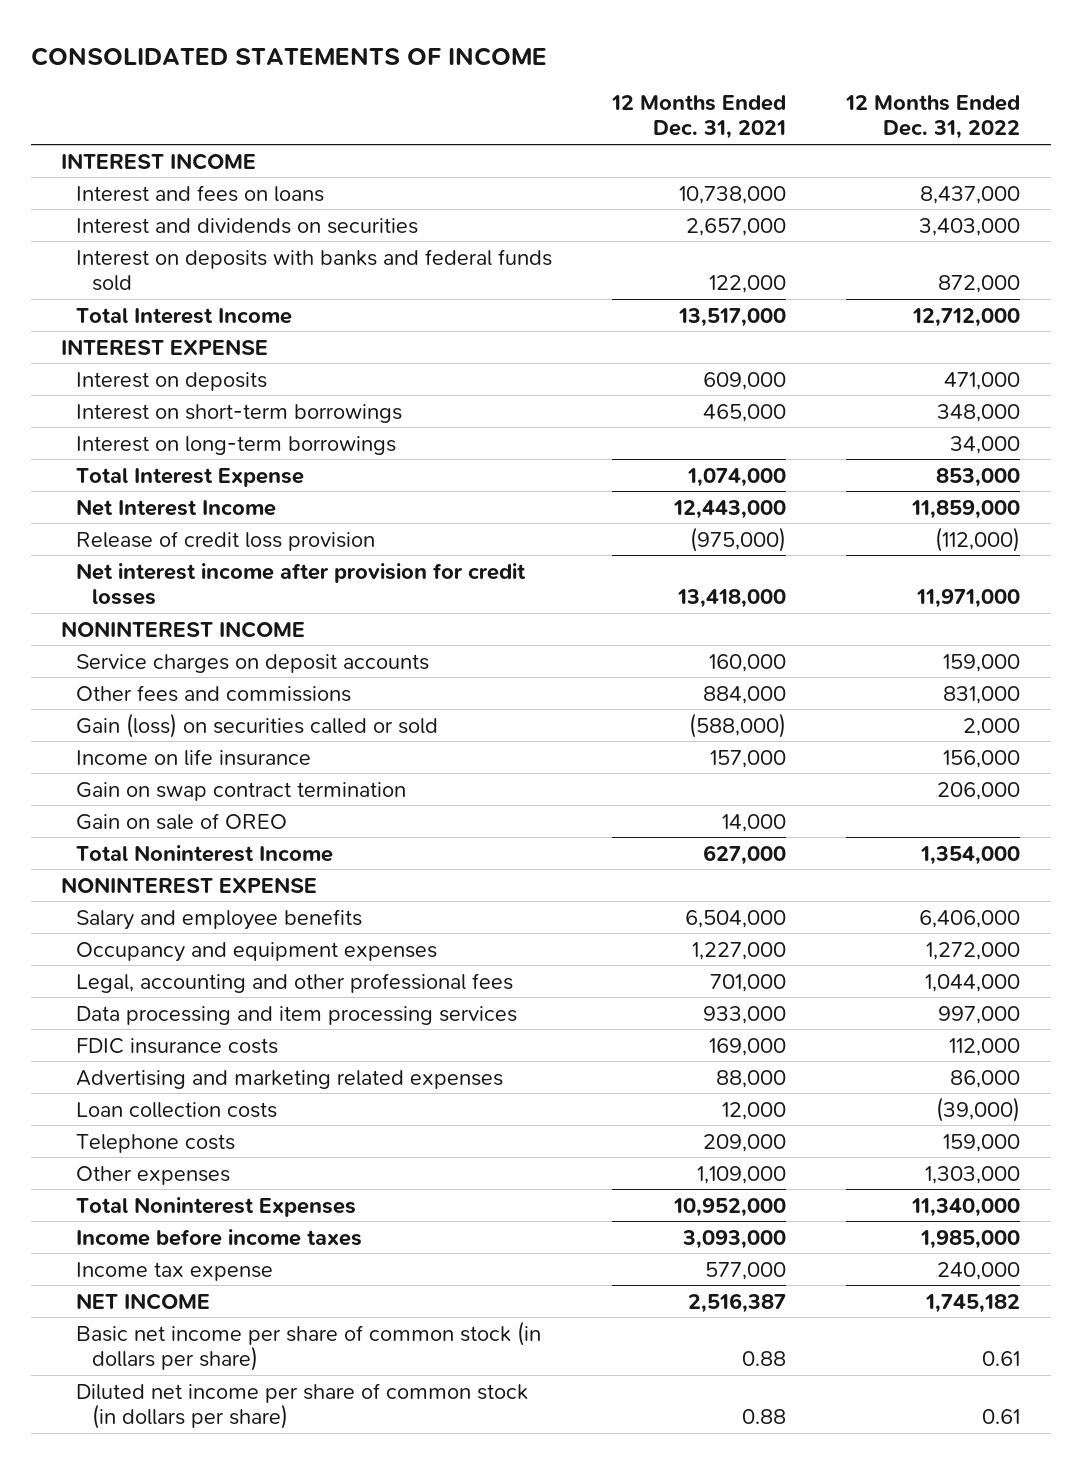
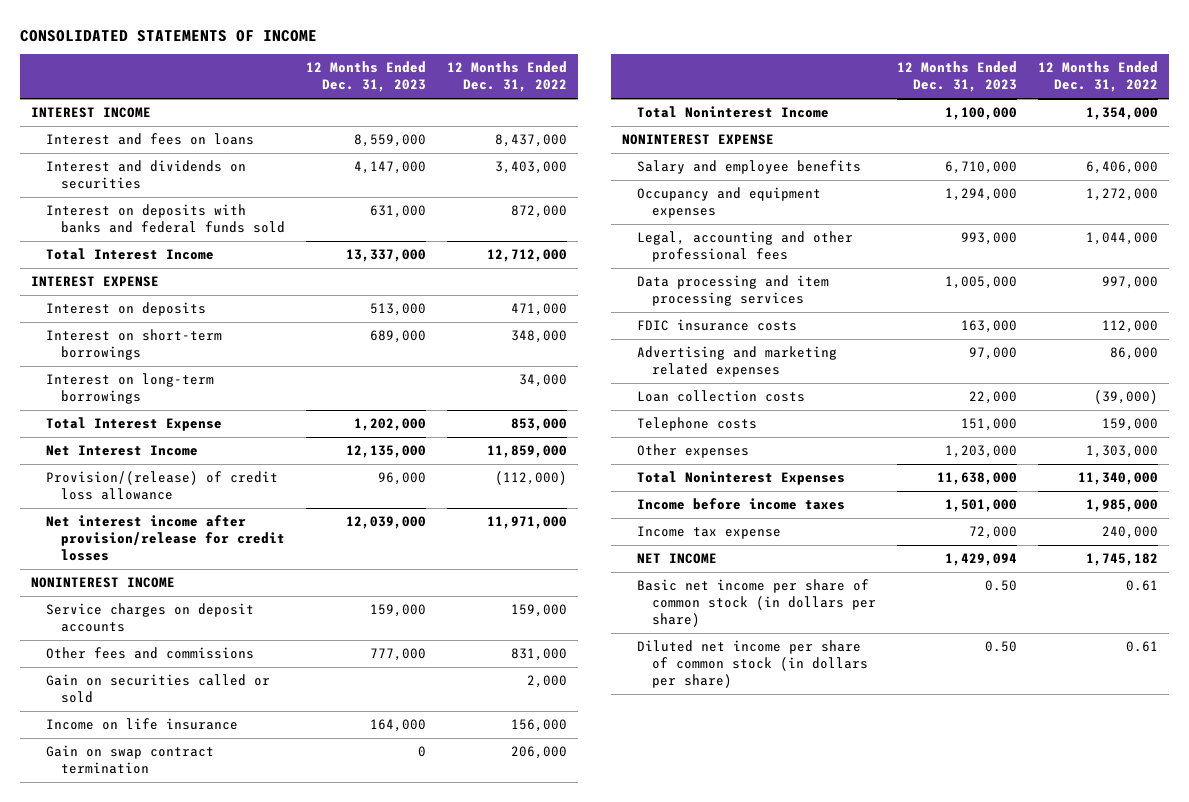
[611,94,787,140] 12 Months Ended Dec. 31, 2021 -> none
none -> [305,61,426,93] 12 Months Ended Dec. 31, 2023
[76,530,376,551] Release of credit loss provision -> [45,471,278,500] Provision/(release) of credit loss allowance
[76,562,527,605] Net interest income after provision for credit losses -> [45,515,285,561] Net interest income after provision/release for credit losses
[76,712,439,738] Gain (loss) on securities called or sold -> [45,674,270,703] Gain on securities called or sold
[76,812,288,830] Gain on sale of OREO -> none

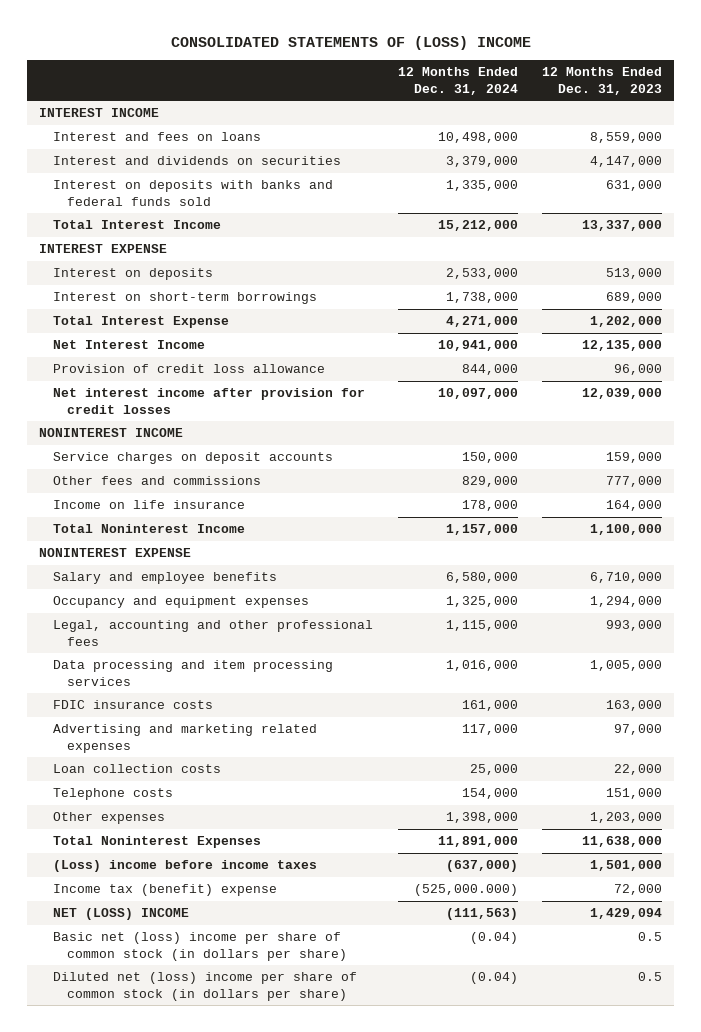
[20,29,318,42] CONSOLIDATED STATEMENTS OF INCOME -> [170,36,531,51] CONSOLIDATED STATEMENTS OF (LOSS) INCOME
[447,61,568,93] 12 Months Ended Dec. 31, 2022 -> none
none -> [397,67,518,95] 12 Months Ended Dec. 31, 2024
[45,373,214,404] Interest on long-term borrowings -> none
[45,471,278,500] Provision/(release) of credit loss allowance -> [53,364,326,374] Provision of credit loss allowance
[45,515,285,561] Net interest income after provision/release for credit losses -> [53,388,366,414] Net interest income after provision for credit losses
[45,674,270,703] Gain on securities called or sold -> none
[45,745,214,774] Gain on swap contract termination -> none
[636,498,845,511] Income before income taxes -> [53,860,318,873] (Loss) income before income taxes
[636,526,781,540] Income tax expense -> [53,884,278,897] Income tax (benefit) expense
[636,553,717,565] NET INCOME -> [53,908,190,921] NET (LOSS) INCOME
[636,579,876,627] Basic net income per share of common stock (in dollars per share) -> [53,932,348,961] Basic net (loss) income per share of common stock (in dollars per share)
[984,580,1017,592] 0.50 -> [637,932,662,942] 0.5
[636,640,868,688] Diluted net income per share of common stock (in dollars per share) -> [53,972,358,1001] Diluted net (loss) income per share of common stock (in dollars per share)
[984,641,1017,653] 0.50 -> [637,972,662,982] 0.5

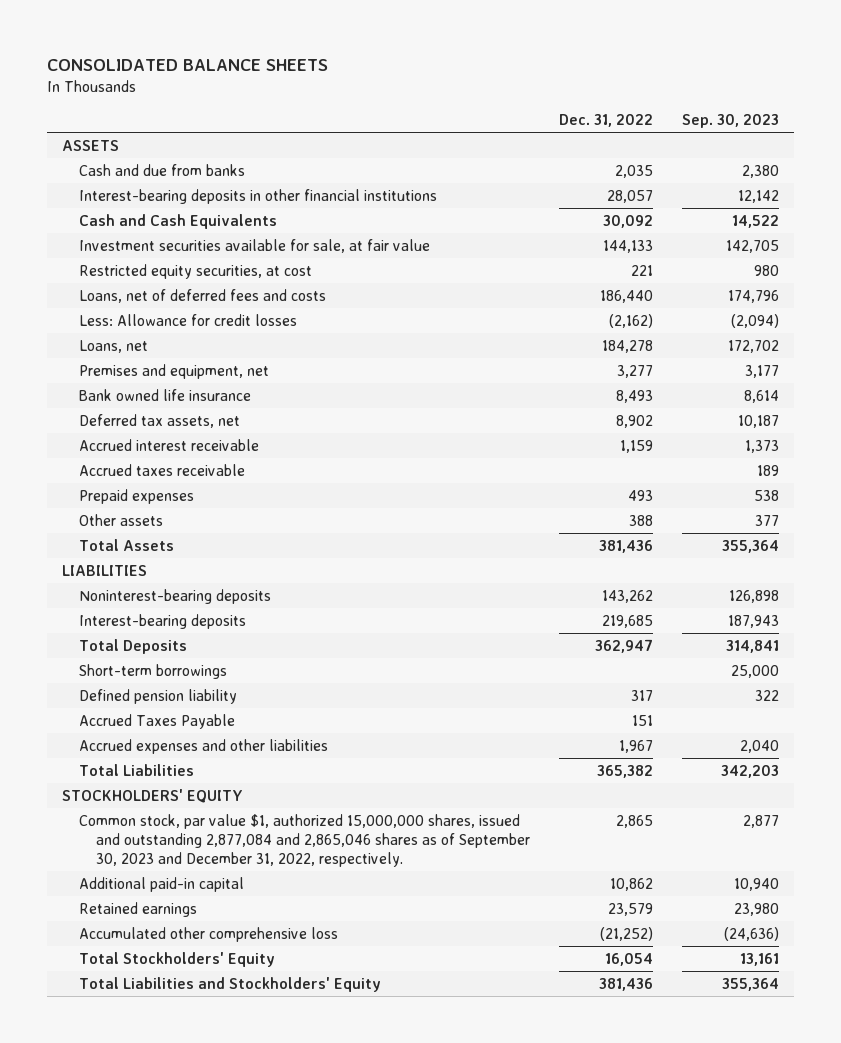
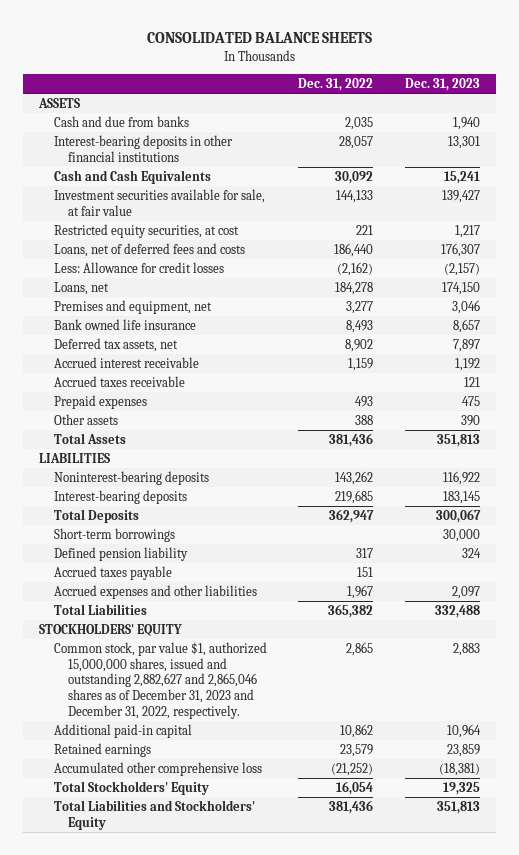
[681,114,779,129] Sep. 30, 2023 -> none
none -> [405,77,481,91] Dec. 31, 2023
[78,713,235,729] Accrued Taxes Payable -> [53,566,172,581] Accrued taxes payable
[78,813,530,867] Common stock, par value $1, authorized 15,000,000 shares, issued and outstanding 2,877,084 and 2,865,046 shares as of September 30, 2023 and December 31, 2022, respectively. -> [53,642,267,719] Common stock, par value $1, authorized 15,000,000 shares, issued and outstanding 2,882,627 and 2,865,046 shares as of December 31, 2023 and December 31, 2022, respectively.

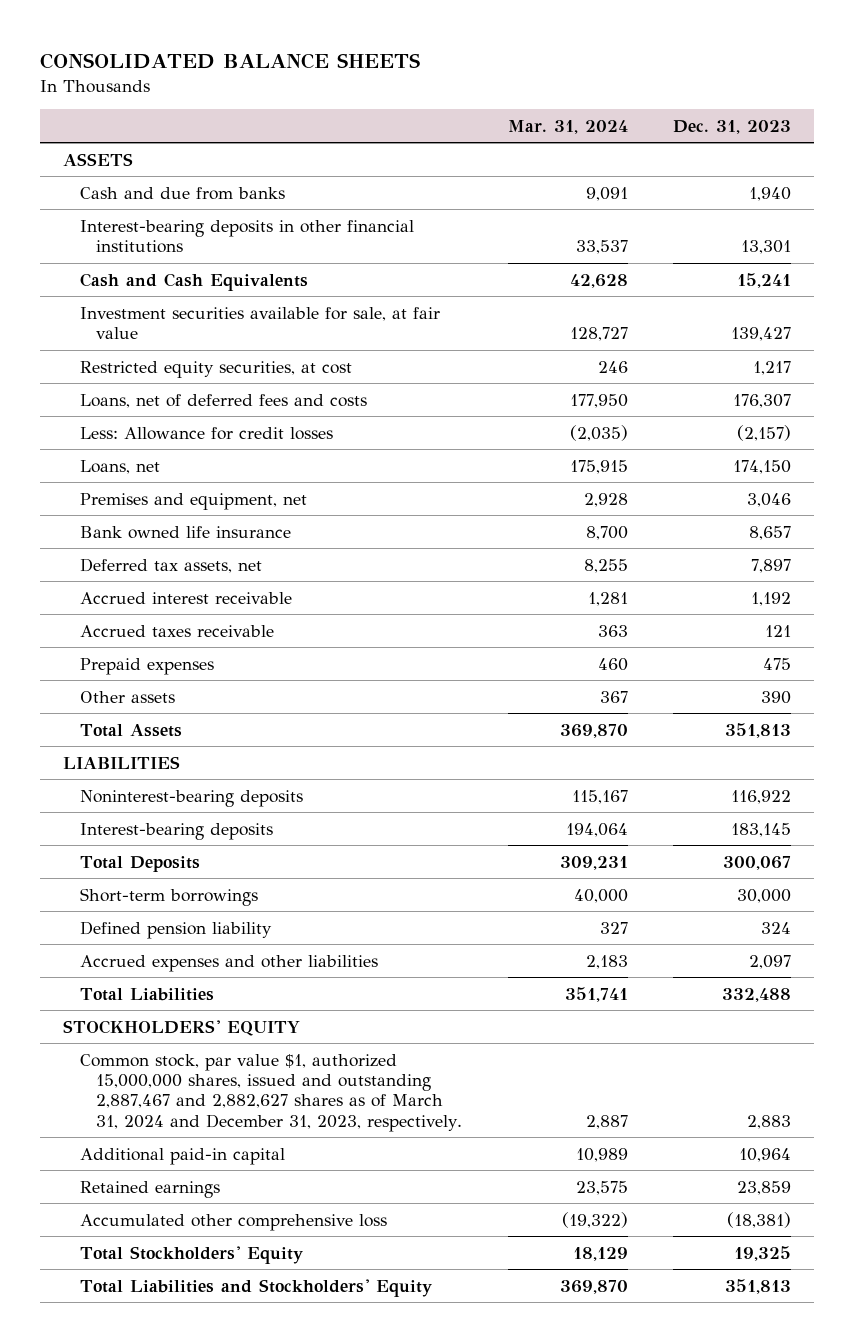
[298,77,374,91] Dec. 31, 2022 -> none
none -> [507,119,628,134] Mar. 31, 2024
[53,566,172,581] Accrued taxes payable -> none
[53,642,267,719] Common stock, par value $1, authorized 15,000,000 shares, issued and outstanding 2,882,627 and 2,865,046 shares as of December 31, 2023 and December 31, 2022, respectively. -> [79,1053,463,1132] Common stock, par value $1, authorized 15,000,000 shares, issued and outstanding 2,887,467 and 2,882,627 shares as of March 31, 2024 and December 31, 2023, respectively.

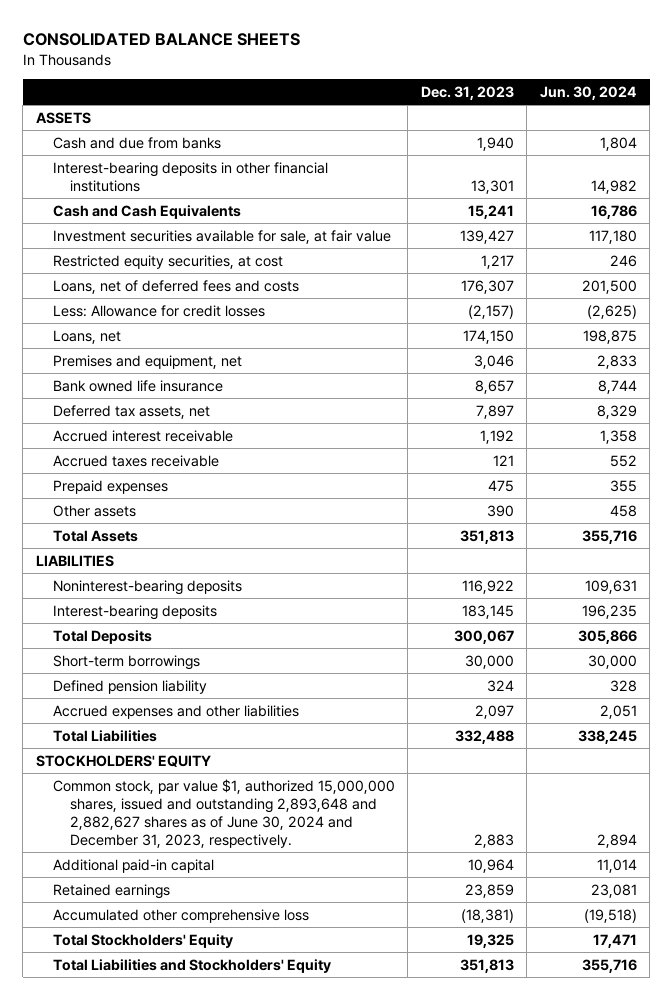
[507,119,628,134] Mar. 31, 2024 -> none
none -> [539,85,637,100] Jun. 30, 2024
[79,1053,463,1132] Common stock, par value $1, authorized 15,000,000 shares, issued and outstanding 2,887,467 and 2,882,627 shares as of March 31, 2024 and December 31, 2023, respectively. -> [52,778,395,848] Common stock, par value $1, authorized 15,000,000 shares, issued and outstanding 2,893,648 and 2,882,627 shares as of June 30, 2024 and December 31, 2023, respectively.

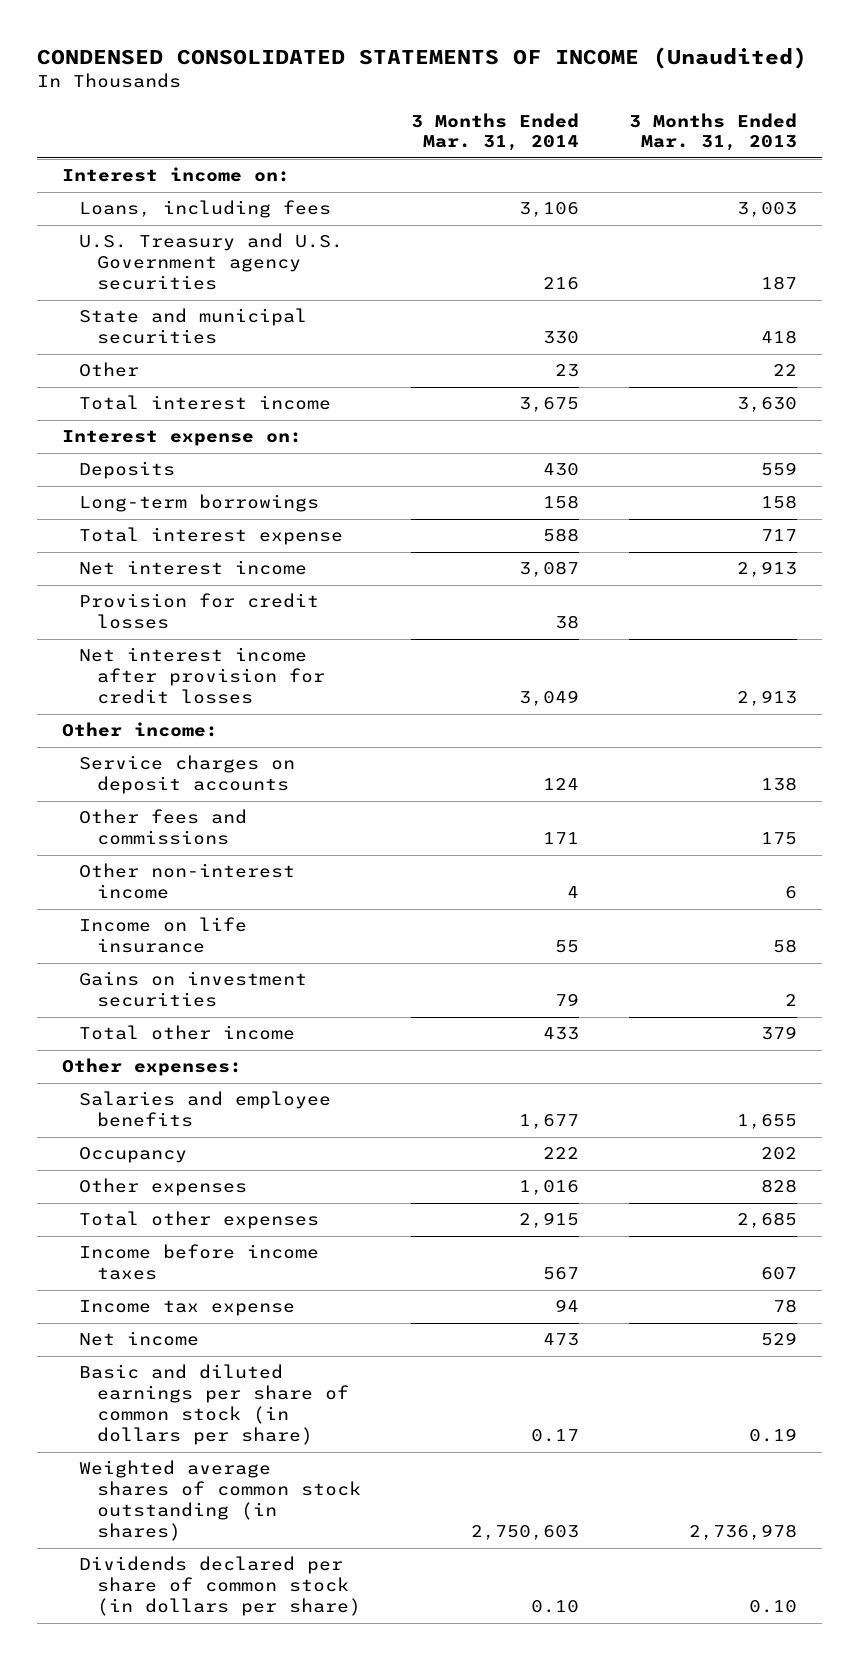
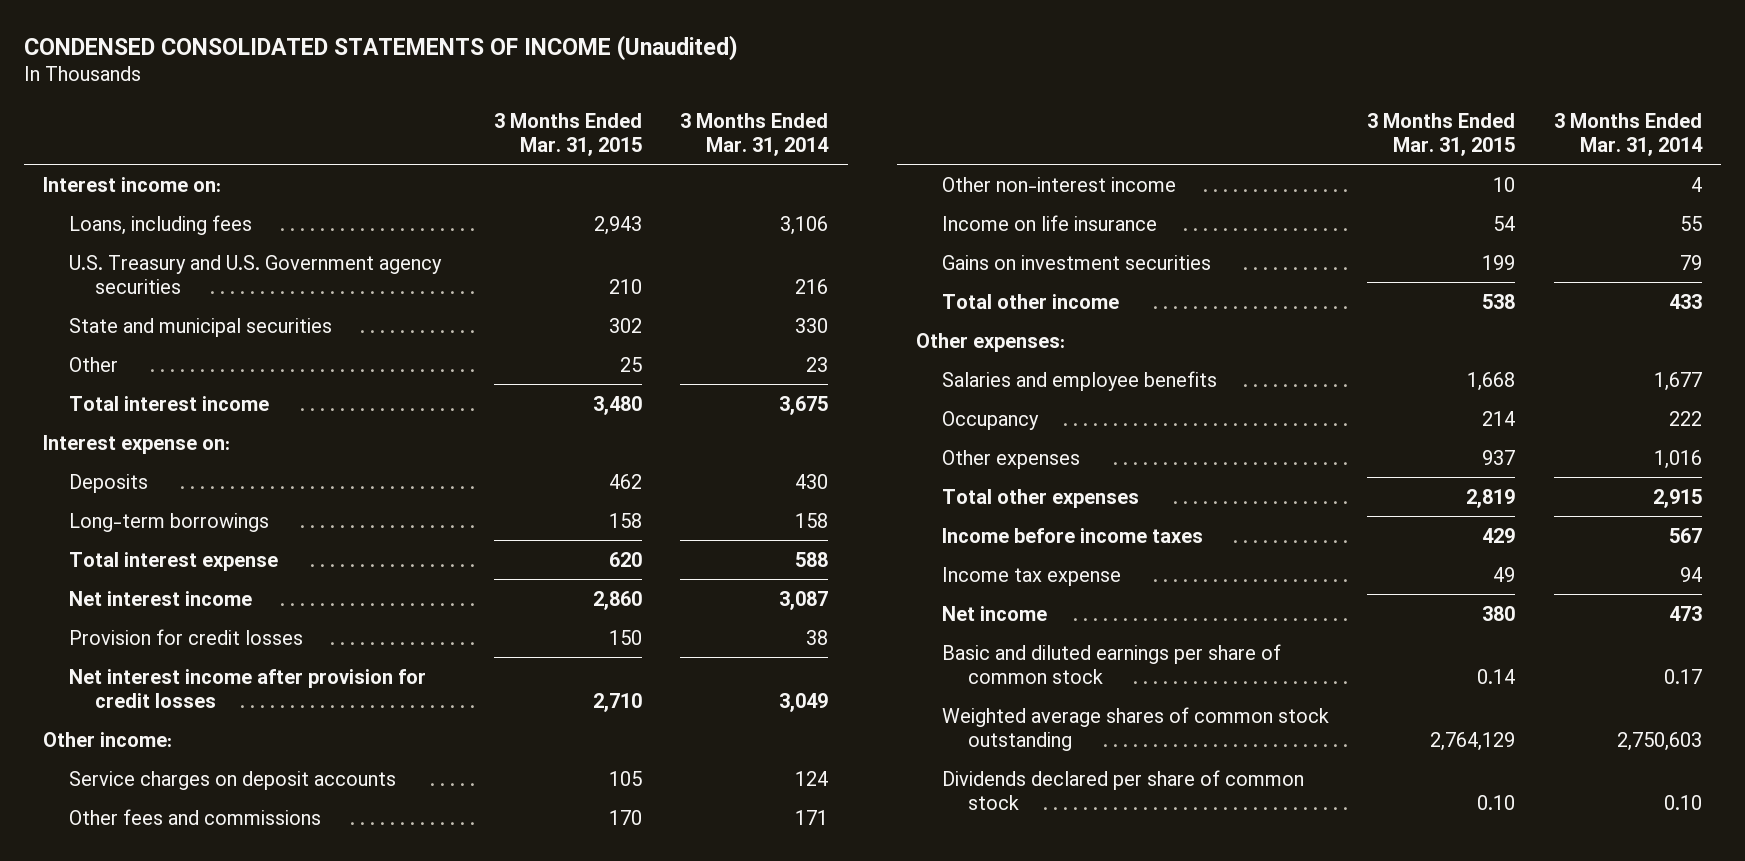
[629,112,798,152] 3 Months Ended Mar. 31, 2013 -> none
none -> [494,112,643,156] 3 Months Ended Mar. 31, 2015
[79,1364,350,1446] Basic and diluted earnings per share of common stock (in dollars per share) -> [942,643,1282,684] Basic and diluted earnings per share of common stock
[79,1460,362,1542] Weighted average shares of common stock outstanding (in shares) -> [942,706,1330,751] Weighted average shares of common stock outstanding
[79,1556,362,1617] Dividends declared per share of common stock (in dollars per share) -> [942,769,1305,810] Dividends declared per share of common stock

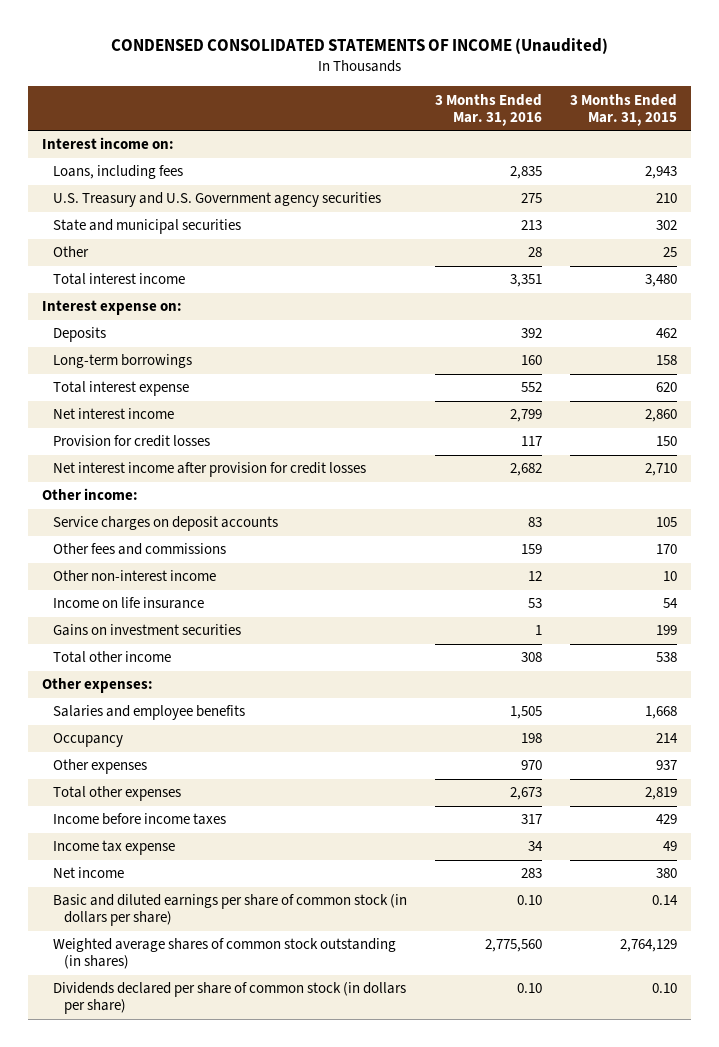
[680,112,830,156] 3 Months Ended Mar. 31, 2014 -> none
none -> [434,93,542,126] 3 Months Ended Mar. 31, 2016
[942,643,1282,684] Basic and diluted earnings per share of common stock -> [52,894,407,927] Basic and diluted earnings per share of common stock (in dollars per share)
[942,706,1330,751] Weighted average shares of common stock outstanding -> [52,938,396,970] Weighted average shares of common stock outstanding (in shares)
[942,769,1305,810] Dividends declared per share of common stock -> [52,982,406,1015] Dividends declared per share of common stock (in dollars per share)

